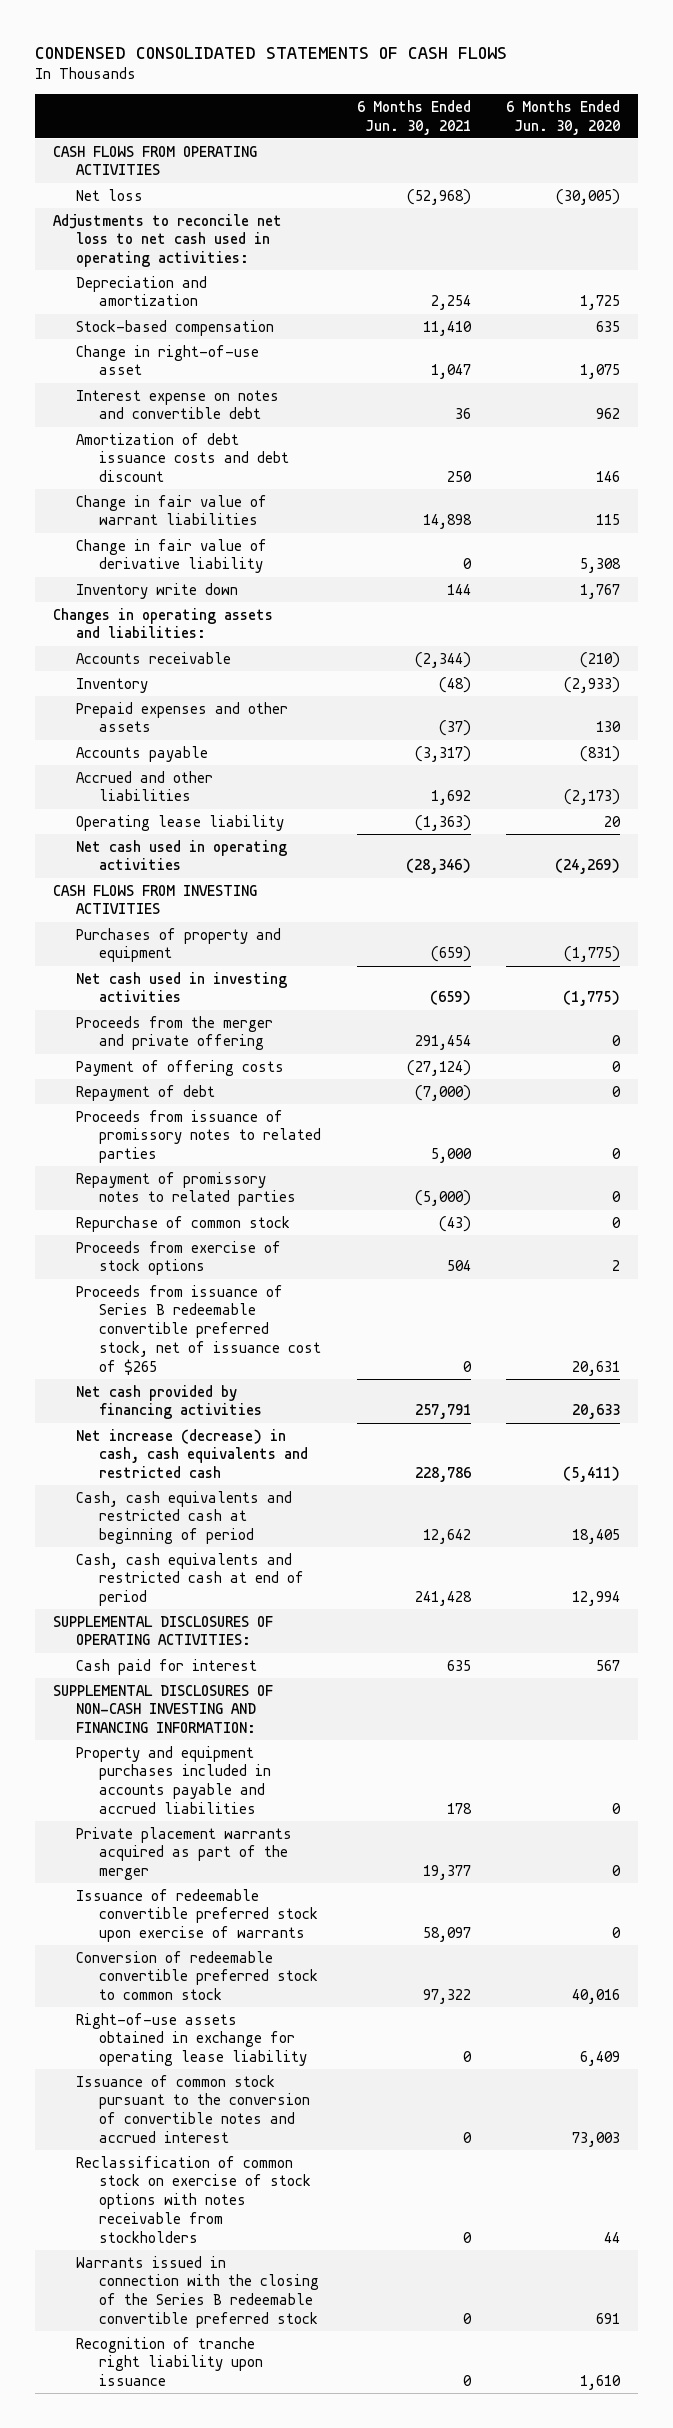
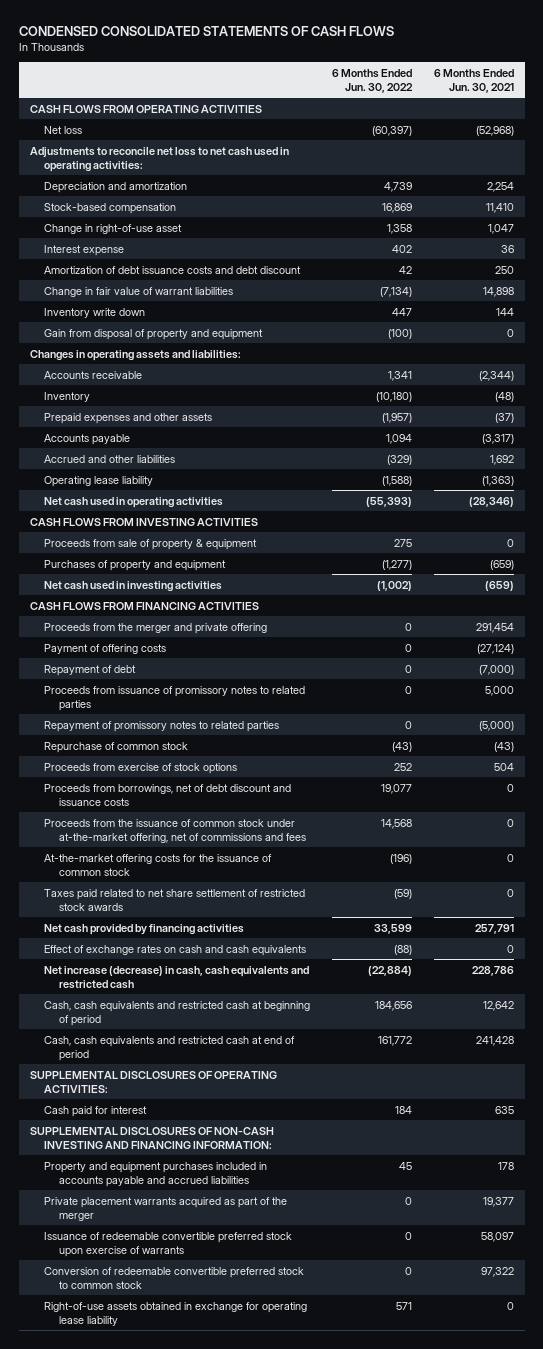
[506,99,621,135] 6 Months Ended Jun. 30, 2020 -> none
none -> [332,68,414,93] 6 Months Ended Jun. 30, 2022
[76,389,280,420] Interest expense on notes and convertible debt -> [44,244,125,256] Interest expense
[76,538,268,574] Change in fair value of derivative liability -> none
none -> [44,328,264,340] Gain from disposal of property and equipment
none -> [44,538,258,550] Proceeds from sale of property & equipment
none -> [29,601,259,610] CASH FLOWS FROM FINANCING ACTIVITIES
[76,1284,321,1375] Proceeds from issuance of Series B redeemable convertible preferred stock, net of issuance cost of $265 -> none
none -> [44,783,292,806] Proceeds from borrowings, net of debt discount and issuance costs
none -> [44,818,307,843] Proceeds from the issuance of common stock under at-the-market offering, net of commissions and fees
none -> [44,853,273,876] At-the-market offering costs for the issuance of common stock
none -> [44,888,306,911] Taxes paid related to net share settlement of restricted stock awards
none -> [44,944,307,956] Effect of exchange rates on cash and cash equivalents
[76,2074,310,2143] Issuance of common stock pursuant to the conversion of convertible notes and accrued interest -> none
[76,2155,311,2243] Reclassification of common stock on exercise of stock options with notes receivable from stockholders -> none
[76,2255,319,2328] Warrants issued in connection with the closing of the Series B redeemable convertible preferred stock -> none
[76,2336,263,2387] Recognition of tranche right liability upon issuance -> none

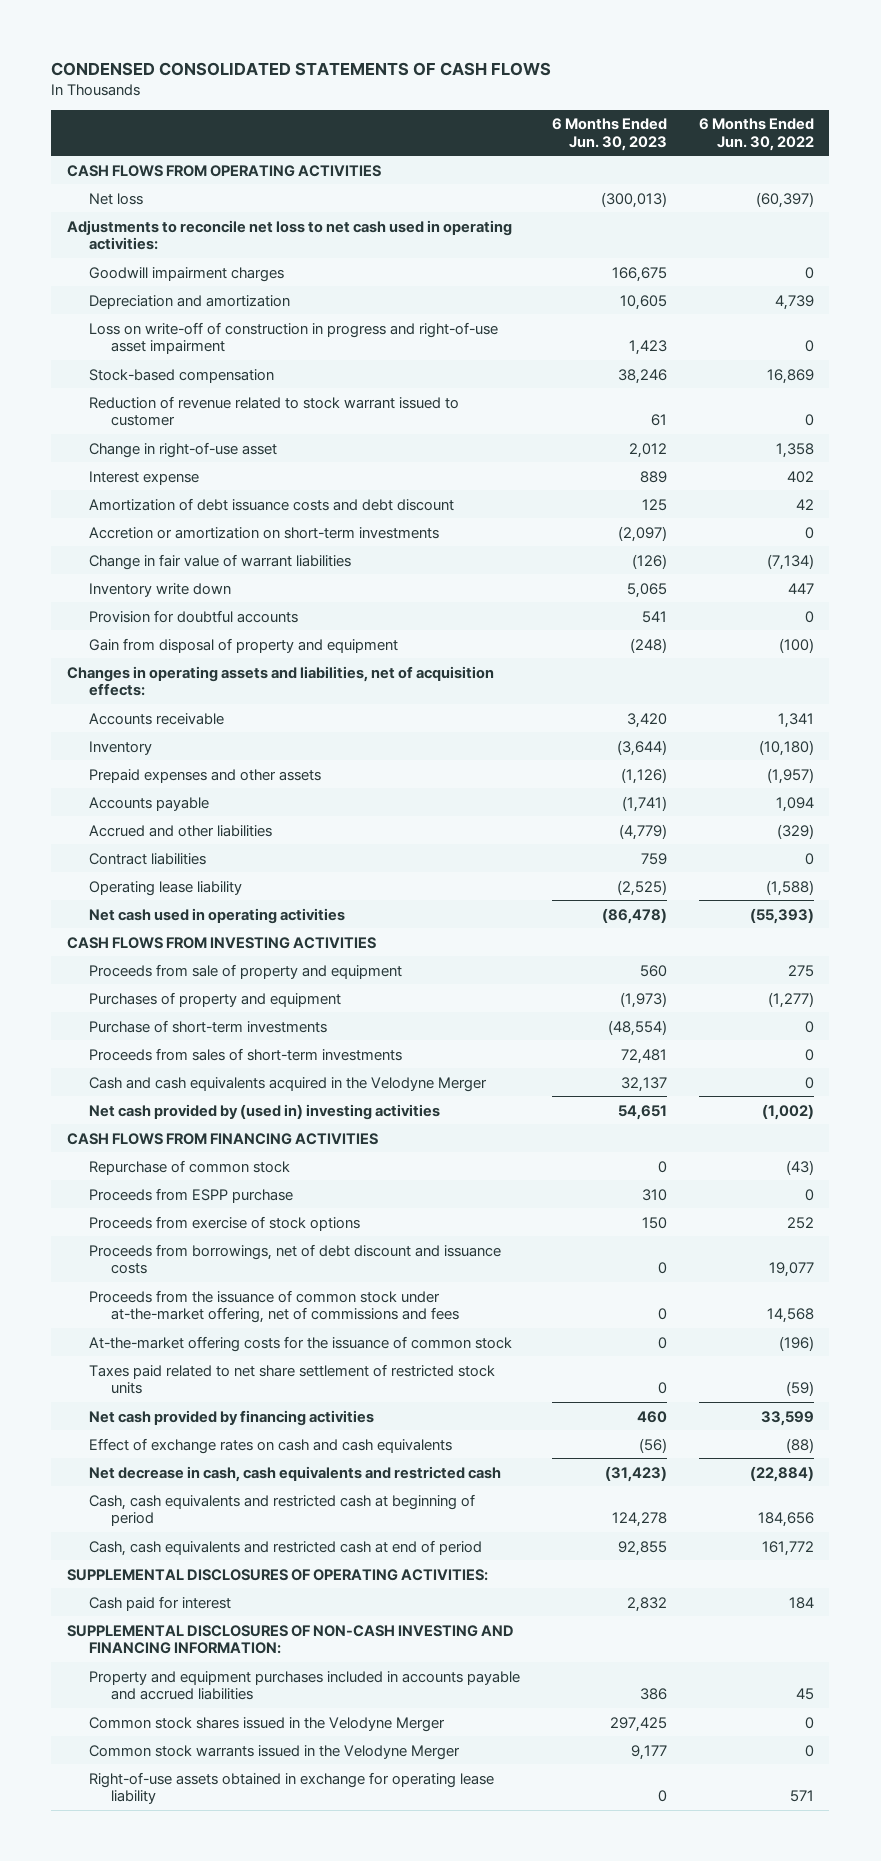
[433,68,514,93] 6 Months Ended Jun. 30, 2021 -> none
none -> [551,118,667,151] 6 Months Ended Jun. 30, 2023
none -> [88,266,284,282] Goodwill impairment charges
none -> [88,321,498,354] Loss on write-off of construction in progress and right-of-use asset impairment
none -> [88,395,459,426] Reduction of revenue related to stock warrant issued to customer
none -> [88,526,439,539] Accretion or amortization on short-term investments
none -> [88,609,298,623] Provision for doubtful accounts
[29,349,241,361] Changes in operating assets and liabilities: -> [67,665,495,696] Changes in operating assets and liabilities, net of acquisition effects:
none -> [88,852,206,865] Contract liabilities
[44,538,258,550] Proceeds from sale of property & equipment -> [88,963,402,979] Proceeds from sale of property and equipment
none -> [88,1019,327,1033] Purchase of short-term investments
none -> [88,1047,402,1061] Proceeds from sales of short-term investments
none -> [88,1076,487,1092] Cash and cash equivalents acquired in the Velodyne Merger
[44,580,223,592] Net cash used in investing activities -> [88,1103,440,1120] Net cash provided by (used in) investing activities
[44,622,268,634] Proceeds from the merger and private offering -> none
[44,643,167,654] Payment of offering costs -> none
[44,664,137,676] Repayment of debt -> none
[44,685,306,711] Proceeds from issuance of promissory notes to related parties -> none
[44,720,280,732] Repayment of promissory notes to related parties -> none
none -> [88,1187,293,1203] Proceeds from ESPP purchase
[44,888,306,911] Taxes paid related to net share settlement of restricted stock awards -> [88,1363,495,1394] Taxes paid related to net share settlement of restricted stock units
[44,965,310,989] Net increase (decrease) in cash, cash equivalents and restricted cash -> [88,1465,501,1482] Net decrease in cash, cash equivalents and restricted cash
[44,1196,288,1221] Private placement warrants acquired as part of the merger -> none
[44,1231,293,1257] Issuance of redeemable convertible preferred stock upon exercise of warrants -> none
[44,1266,305,1289] Conversion of redeemable convertible preferred stock to common stock -> none
none -> [88,1716,445,1732] Common stock shares issued in the Velodyne Merger
none -> [88,1744,460,1760] Common stock warrants issued in the Velodyne Merger

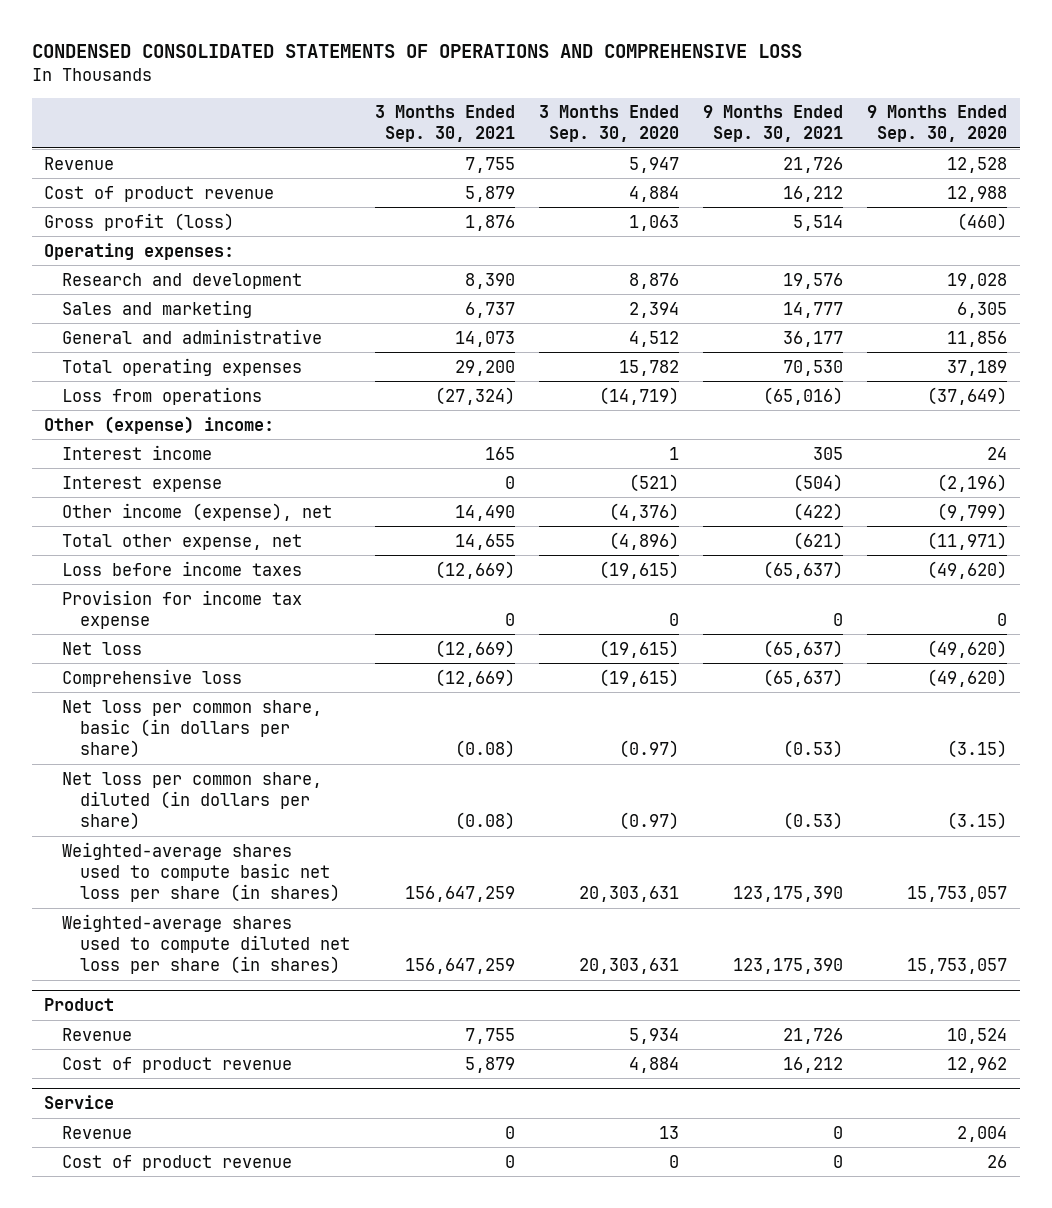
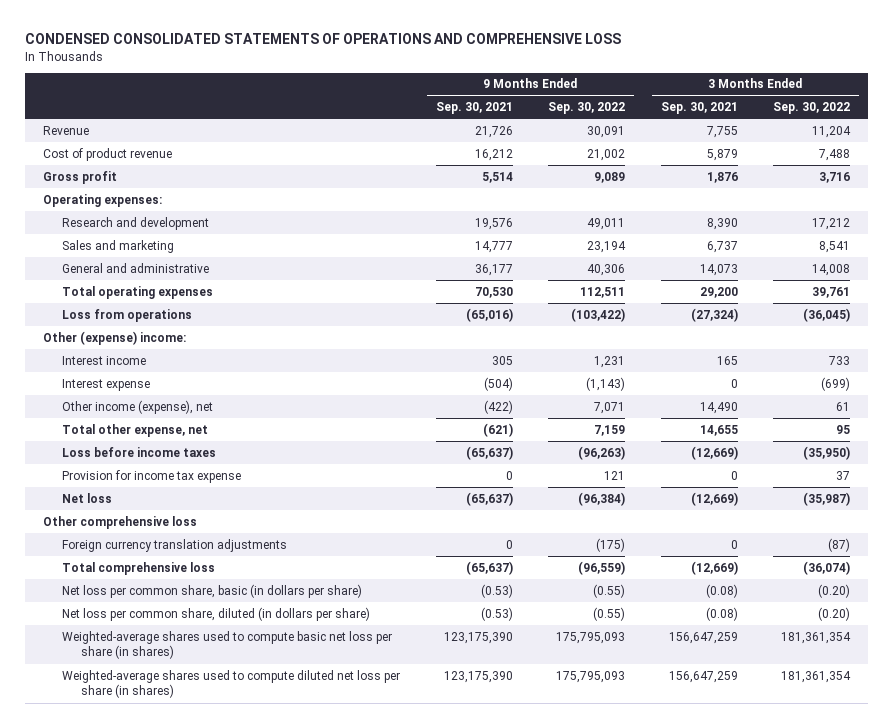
[538,105,679,143] 3 Months Ended Sep. 30, 2020 -> none
[867,105,1008,143] 9 Months Ended Sep. 30, 2020 -> none
none -> [548,102,626,115] Sep. 30, 2022
none -> [773,102,851,115] Sep. 30, 2022
[44,212,235,231] Gross profit (loss) -> [43,170,118,184] Gross profit
none -> [43,515,198,529] Other comprehensive loss
none -> [61,538,287,552] Foreign currency translation adjustments
[62,668,243,687] Comprehensive loss -> [61,561,215,575] Total comprehensive loss
[44,998,115,1012] Product -> none
[62,1027,133,1041] Revenue -> none
[62,1056,293,1073] Cost of product revenue -> none
[44,1095,115,1110] Service -> none
[62,1125,133,1139] Revenue -> none
[62,1154,293,1171] Cost of product revenue -> none

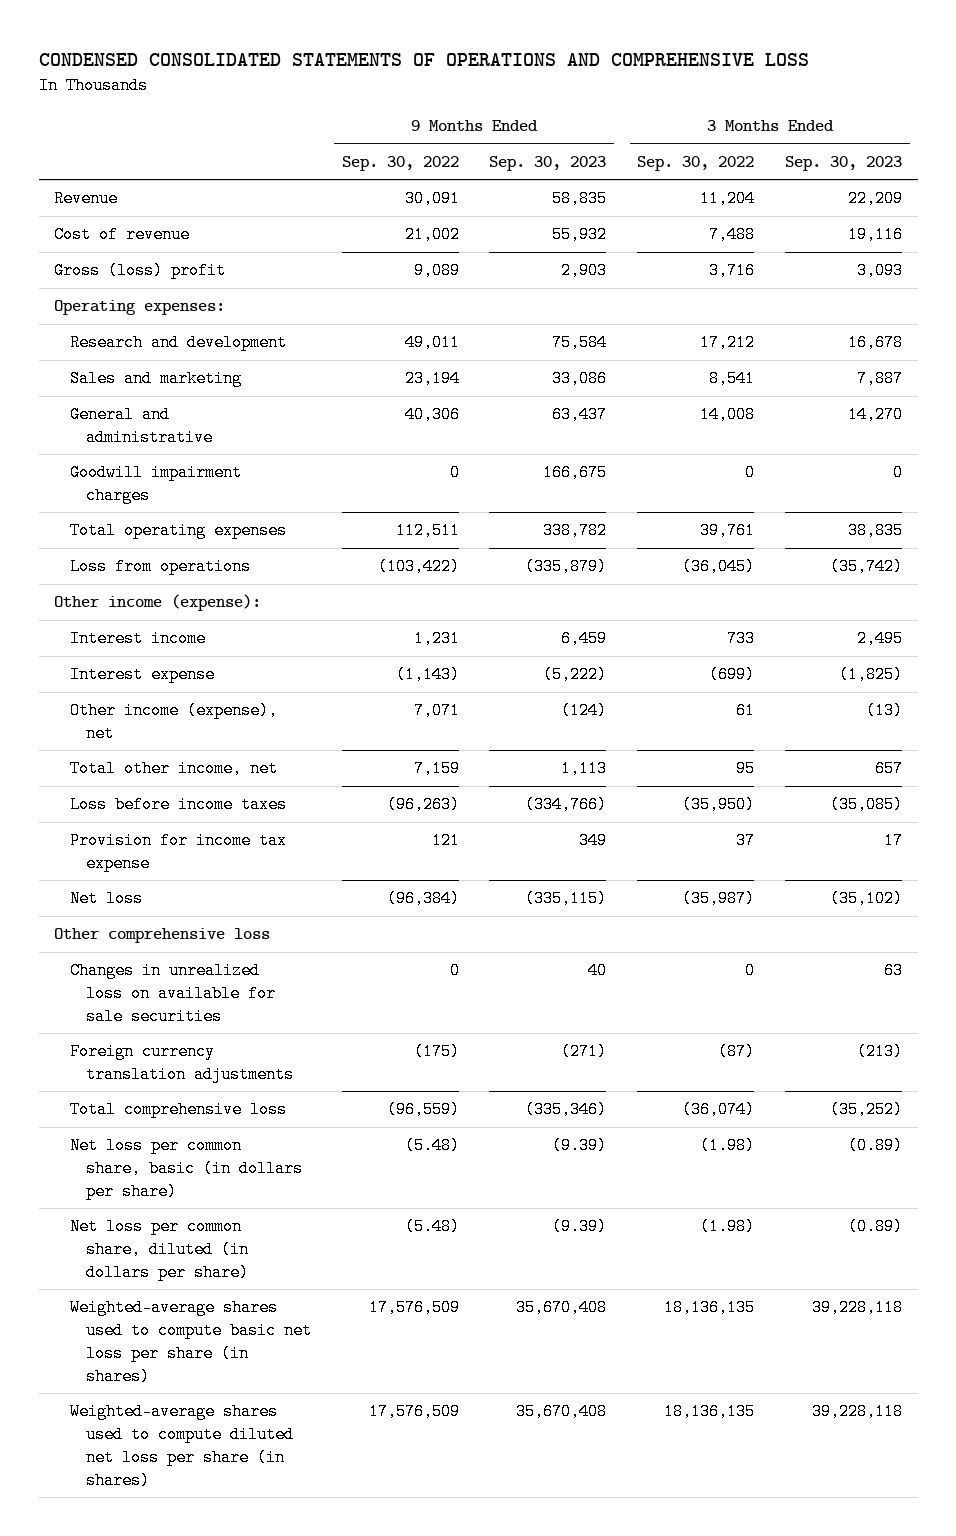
[435,102,513,115] Sep. 30, 2021 -> none
[660,102,738,115] Sep. 30, 2021 -> none
none -> [489,155,607,171] Sep. 30, 2023
none -> [785,155,903,171] Sep. 30, 2023
[43,147,173,161] Cost of product revenue -> [54,226,191,244] Cost of revenue
[43,170,118,184] Gross profit -> [54,262,227,280] Gross (loss) profit
none -> [69,464,242,505] Goodwill impairment charges
[43,330,187,345] Other (expense) income: -> [54,594,262,612] Other income (expense):
[61,423,208,437] Total other expense, net -> [69,760,278,778] Total other income, net
none -> [69,962,276,1025] Changes in unrealized loss on available for sale securities
[593,583,626,598] (0.55) -> [404,1137,460,1155] (5.48)
[818,583,851,598] (0.20) -> [700,1137,756,1155] (1.98)
[593,606,626,621] (0.55) -> [404,1218,460,1236] (5.48)
[818,606,851,621] (0.20) -> [700,1218,756,1236] (1.98)
[556,631,626,644] 175,795,093 -> [368,1299,460,1317] 17,576,509
[781,631,852,644] 181,361,354 -> [664,1299,756,1317] 18,136,135
[556,670,626,683] 175,795,093 -> [368,1403,460,1421] 17,576,509
[781,670,852,683] 181,361,354 -> [664,1403,756,1421] 18,136,135

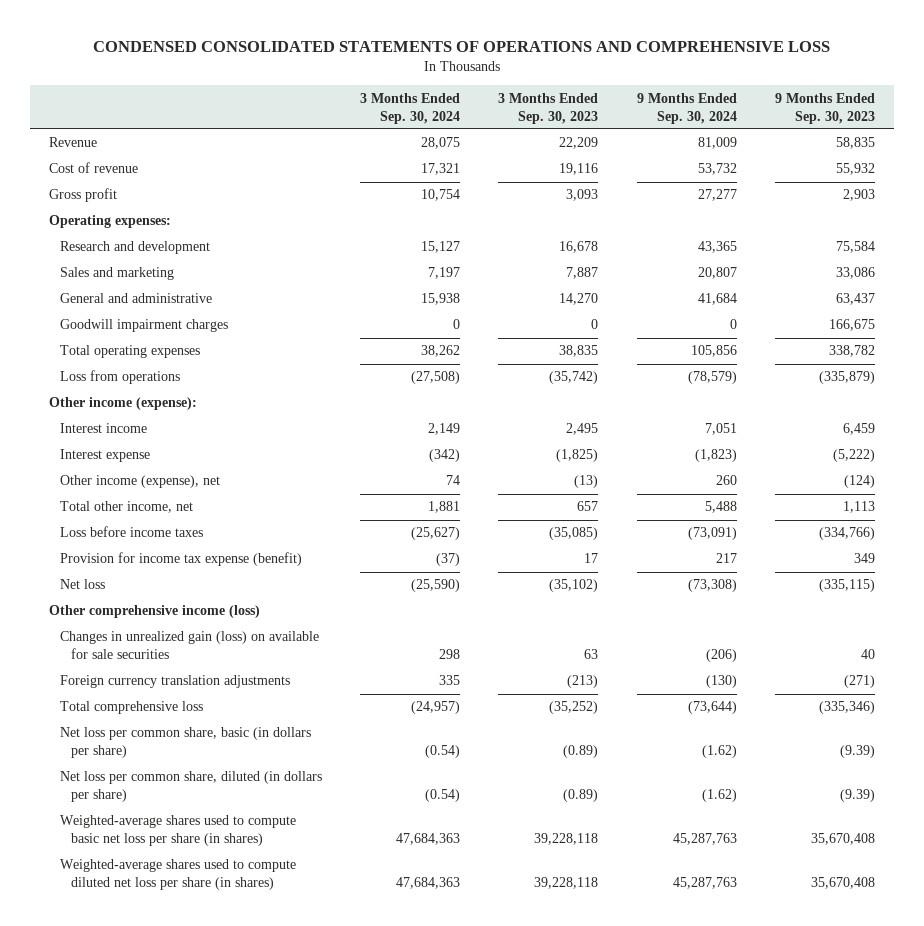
[341,155,459,171] Sep. 30, 2022 -> none
[637,155,755,171] Sep. 30, 2022 -> none
none -> [360,92,461,124] 3 Months Ended Sep. 30, 2024
none -> [636,92,737,124] 9 Months Ended Sep. 30, 2024
[54,262,227,280] Gross (loss) profit -> [49,188,118,203] Gross profit
[69,832,287,873] Provision for income tax expense -> [59,552,302,567] Provision for income tax expense (benefit)
[54,928,271,944] Other comprehensive loss -> [49,605,261,619] Other comprehensive income (loss)
[69,962,276,1025] Changes in unrealized loss on available for sale securities -> [59,631,319,660] Changes in unrealized gain (loss) on available for sale securities

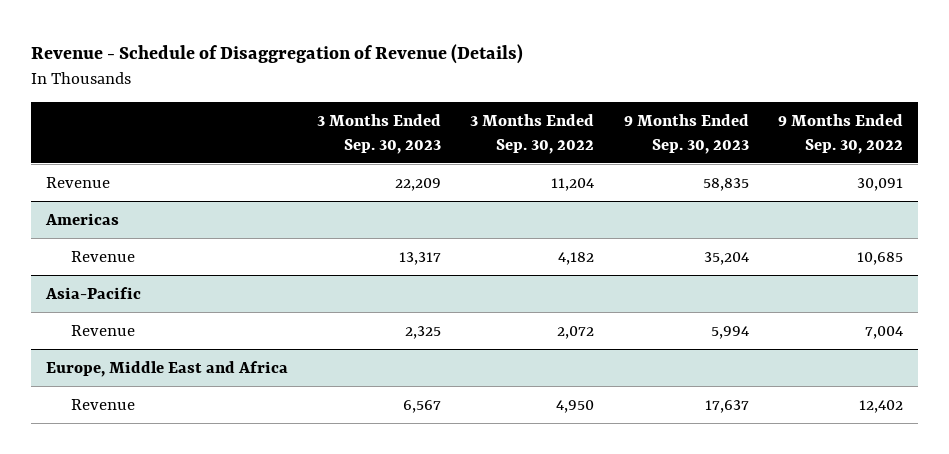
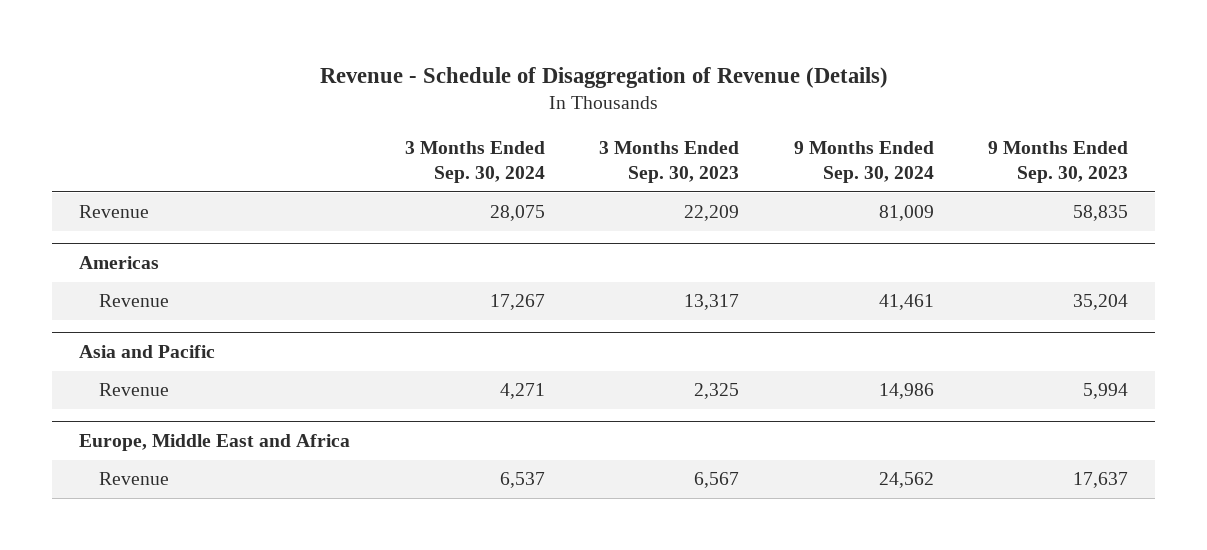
[470,114,595,154] 3 Months Ended Sep. 30, 2022 -> none
[777,114,903,154] 9 Months Ended Sep. 30, 2022 -> none
none -> [404,141,545,184] 3 Months Ended Sep. 30, 2024
none -> [793,141,934,184] 9 Months Ended Sep. 30, 2024
[44,286,141,299] Asia-Pacific -> [79,344,216,358] Asia and Pacific

